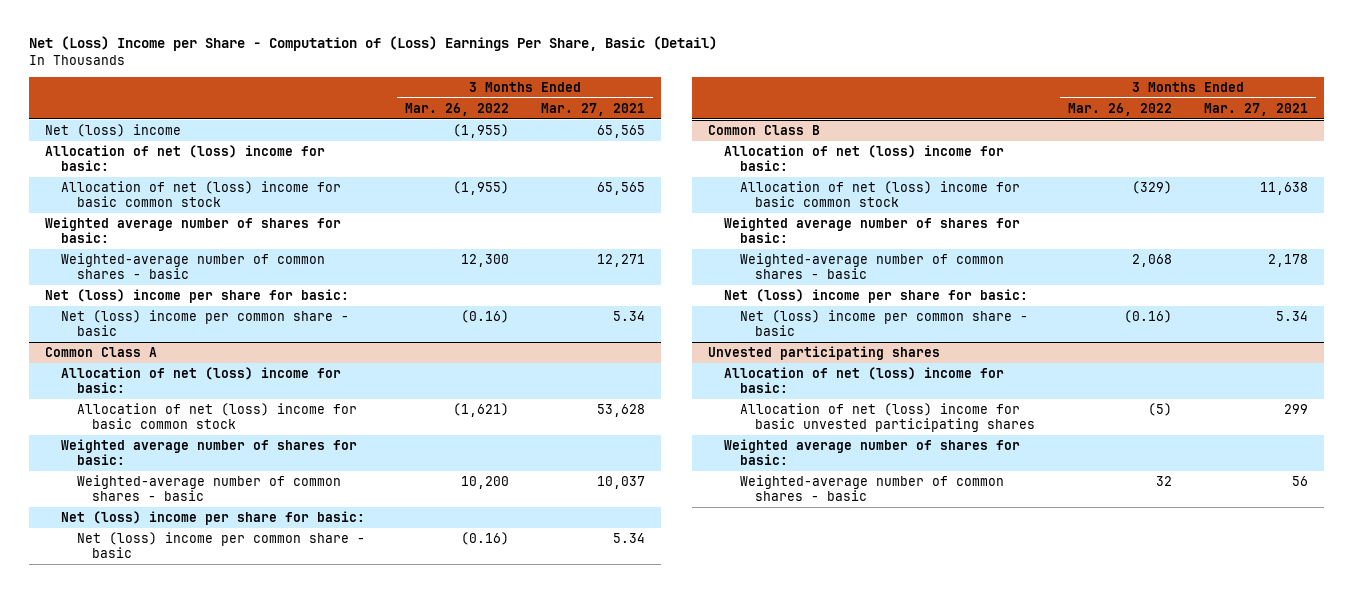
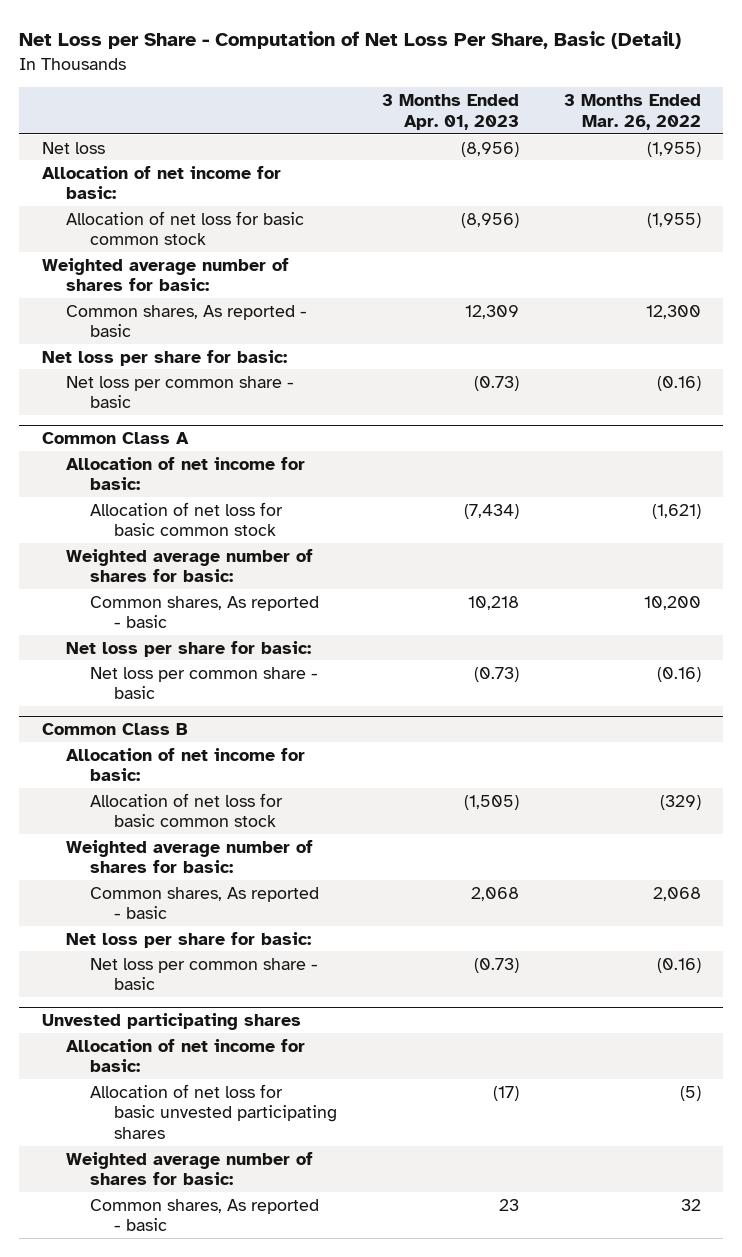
[29,36,718,52] Net (Loss) Income per Share - Computation of (Loss) Earnings Per Share, Basic (Detail) -> [19,31,682,50] Net Loss per Share - Computation of Net Loss Per Share, Basic (Detail)
[541,102,646,116] Mar. 27, 2021 -> none
none -> [382,94,520,130] 3 Months Ended Apr. 01, 2023
[45,123,182,137] Net (loss) income -> [41,141,105,154] Net loss
[45,144,326,171] Allocation of net (loss) income for basic: -> [41,165,281,200] Allocation of net income for basic:
[60,180,341,207] Allocation of net (loss) income for basic common stock -> [65,210,304,246] Allocation of net loss for basic common stock
[60,252,325,279] Weighted-average number of common shares - basic -> [65,304,307,338] Common shares, As reported - basic
[45,288,350,303] Net (loss) income per share for basic: -> [41,349,287,366] Net loss per share for basic:
[60,309,349,336] Net (loss) income per common share - basic -> [65,375,294,409] Net loss per common share - basic
[60,366,341,393] Allocation of net (loss) income for basic: -> [65,456,305,491] Allocation of net income for basic:
[76,402,357,429] Allocation of net (loss) income for basic common stock -> [90,501,284,537] Allocation of net loss for basic common stock
[76,474,341,501] Weighted-average number of common shares - basic -> [90,595,320,629] Common shares, As reported - basic
[60,510,365,525] Net (loss) income per share for basic: -> [65,640,311,657] Net loss per share for basic:
[76,531,365,558] Net (loss) income per common share - basic -> [90,666,319,700] Net loss per common share - basic
[723,144,1004,171] Allocation of net (loss) income for basic: -> [65,747,305,782] Allocation of net income for basic:
[739,180,1020,207] Allocation of net (loss) income for basic common stock -> [90,792,284,828] Allocation of net loss for basic common stock
[739,252,1004,279] Weighted-average number of common shares - basic -> [90,886,320,920] Common shares, As reported - basic
[723,288,1028,303] Net (loss) income per share for basic: -> [65,931,311,948] Net loss per share for basic:
[739,309,1028,336] Net (loss) income per common share - basic -> [90,957,319,991] Net loss per common share - basic
[723,366,1004,393] Allocation of net (loss) income for basic: -> [65,1038,305,1073] Allocation of net income for basic:
[739,402,1036,432] Allocation of net (loss) income for basic unvested participating shares -> [90,1083,338,1140] Allocation of net loss for basic unvested participating shares
[739,474,1004,501] Weighted-average number of common shares - basic -> [90,1198,320,1232] Common shares, As reported - basic

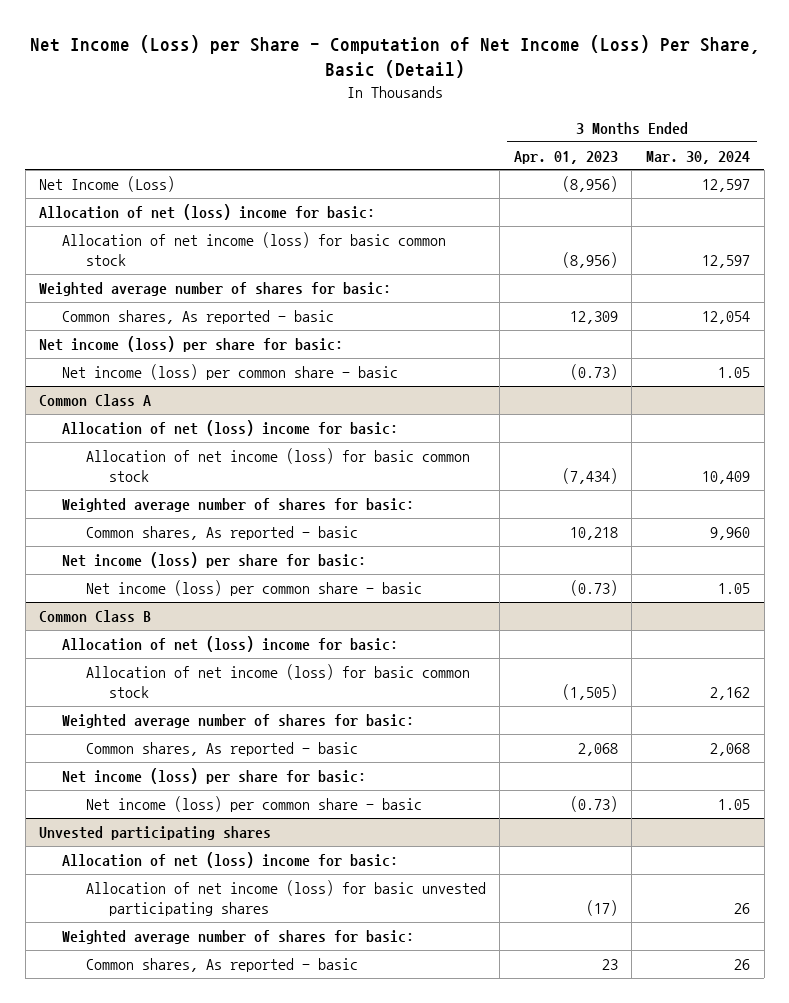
[19,31,682,50] Net Loss per Share - Computation of Net Loss Per Share, Basic (Detail) -> [29,35,760,79] Net Income (Loss) per Share - Computation of Net Income (Loss) Per Share, Basic (Detail)
[563,94,701,130] 3 Months Ended Mar. 26, 2022 -> none
none -> [645,150,750,164] Mar. 30, 2024
[41,141,105,154] Net loss -> [39,176,176,193] Net Income (Loss)
[41,165,281,200] Allocation of net income for basic: -> [39,204,376,221] Allocation of net (loss) income for basic:
[65,210,304,246] Allocation of net loss for basic common stock -> [62,232,447,267] Allocation of net income (loss) for basic common stock
[41,349,287,366] Net loss per share for basic: -> [39,336,344,353] Net income (loss) per share for basic:
[65,375,294,409] Net loss per common share - basic -> [62,364,399,381] Net income (loss) per common share - basic
[65,456,305,491] Allocation of net income for basic: -> [62,420,399,437] Allocation of net (loss) income for basic:
[90,501,284,537] Allocation of net loss for basic common stock -> [85,448,470,483] Allocation of net income (loss) for basic common stock
[65,640,311,657] Net loss per share for basic: -> [62,552,367,569] Net income (loss) per share for basic:
[90,666,319,700] Net loss per common share - basic -> [85,580,422,597] Net income (loss) per common share - basic
[65,747,305,782] Allocation of net income for basic: -> [62,636,399,653] Allocation of net (loss) income for basic:
[90,792,284,828] Allocation of net loss for basic common stock -> [85,664,470,699] Allocation of net income (loss) for basic common stock
[65,931,311,948] Net loss per share for basic: -> [62,768,367,785] Net income (loss) per share for basic:
[90,957,319,991] Net loss per common share - basic -> [85,796,422,813] Net income (loss) per common share - basic
[65,1038,305,1073] Allocation of net income for basic: -> [62,852,399,869] Allocation of net (loss) income for basic:
[90,1083,338,1140] Allocation of net loss for basic unvested participating shares -> [85,880,486,917] Allocation of net income (loss) for basic unvested participating shares

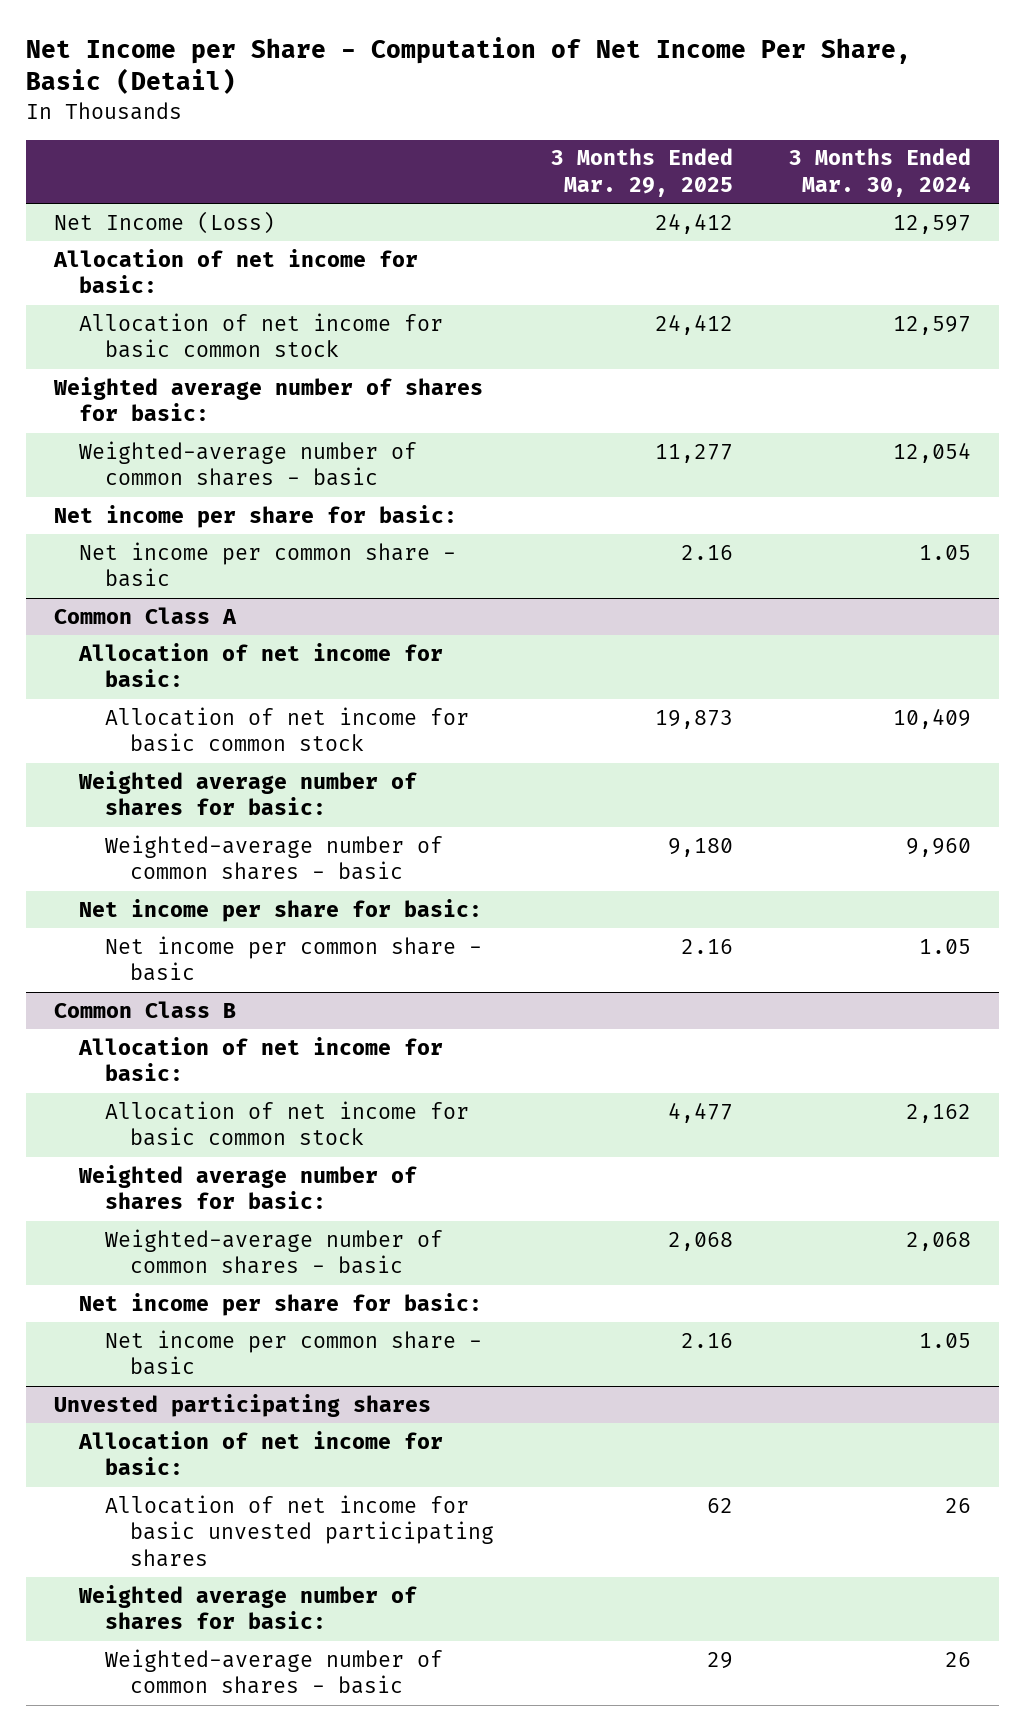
[29,35,760,79] Net Income (Loss) per Share - Computation of Net Income (Loss) Per Share, Basic (Detail) -> [25,37,911,95] Net Income per Share - Computation of Net Income Per Share, Basic (Detail)
[513,150,618,164] Apr. 01, 2023 -> none
none -> [550,148,733,197] 3 Months Ended Mar. 29, 2025
[39,204,376,221] Allocation of net (loss) income for basic: -> [52,248,418,294] Allocation of net income for basic:
[62,232,447,267] Allocation of net income (loss) for basic common stock -> [79,312,444,359] Allocation of net income for basic common stock
[62,310,335,325] Common shares, As reported - basic -> [79,440,418,487] Weighted-average number of common shares - basic
[39,336,344,353] Net income (loss) per share for basic: -> [53,504,457,528] Net income per share for basic:
[62,364,399,381] Net income (loss) per common share - basic -> [79,541,457,588] Net income per common share - basic
[62,420,399,437] Allocation of net (loss) income for basic: -> [78,642,444,688] Allocation of net income for basic:
[85,448,470,483] Allocation of net income (loss) for basic common stock -> [104,706,469,753] Allocation of net income for basic common stock
[85,526,358,541] Common shares, As reported - basic -> [104,834,443,881] Weighted-average number of common shares - basic
[62,552,367,569] Net income (loss) per share for basic: -> [79,898,483,922] Net income per share for basic:
[85,580,422,597] Net income (loss) per common share - basic -> [104,935,482,982] Net income per common share - basic
[62,636,399,653] Allocation of net (loss) income for basic: -> [78,1036,444,1082] Allocation of net income for basic:
[85,664,470,699] Allocation of net income (loss) for basic common stock -> [104,1100,469,1147] Allocation of net income for basic common stock
[85,742,358,757] Common shares, As reported - basic -> [104,1228,443,1275] Weighted-average number of common shares - basic
[62,768,367,785] Net income (loss) per share for basic: -> [79,1292,483,1316] Net income per share for basic:
[85,796,422,813] Net income (loss) per common share - basic -> [104,1329,482,1376] Net income per common share - basic
[62,852,399,869] Allocation of net (loss) income for basic: -> [78,1430,444,1476] Allocation of net income for basic:
[85,880,486,917] Allocation of net income (loss) for basic unvested participating shares -> [104,1494,495,1568] Allocation of net income for basic unvested participating shares
[85,958,358,973] Common shares, As reported - basic -> [104,1648,443,1695] Weighted-average number of common shares - basic

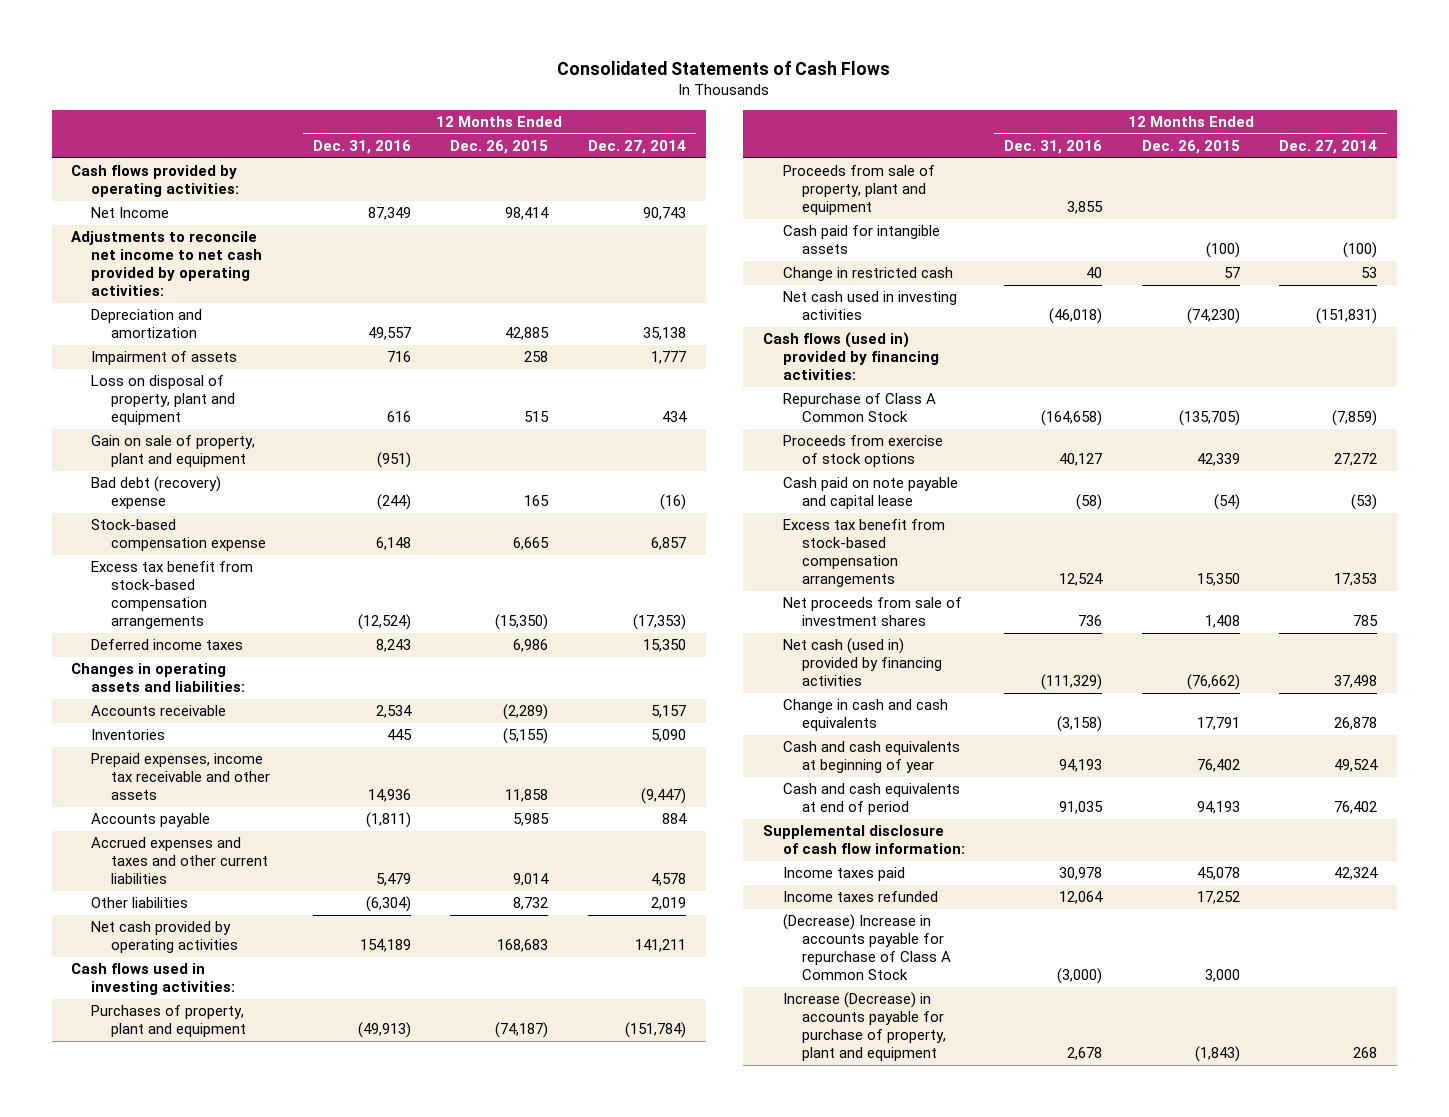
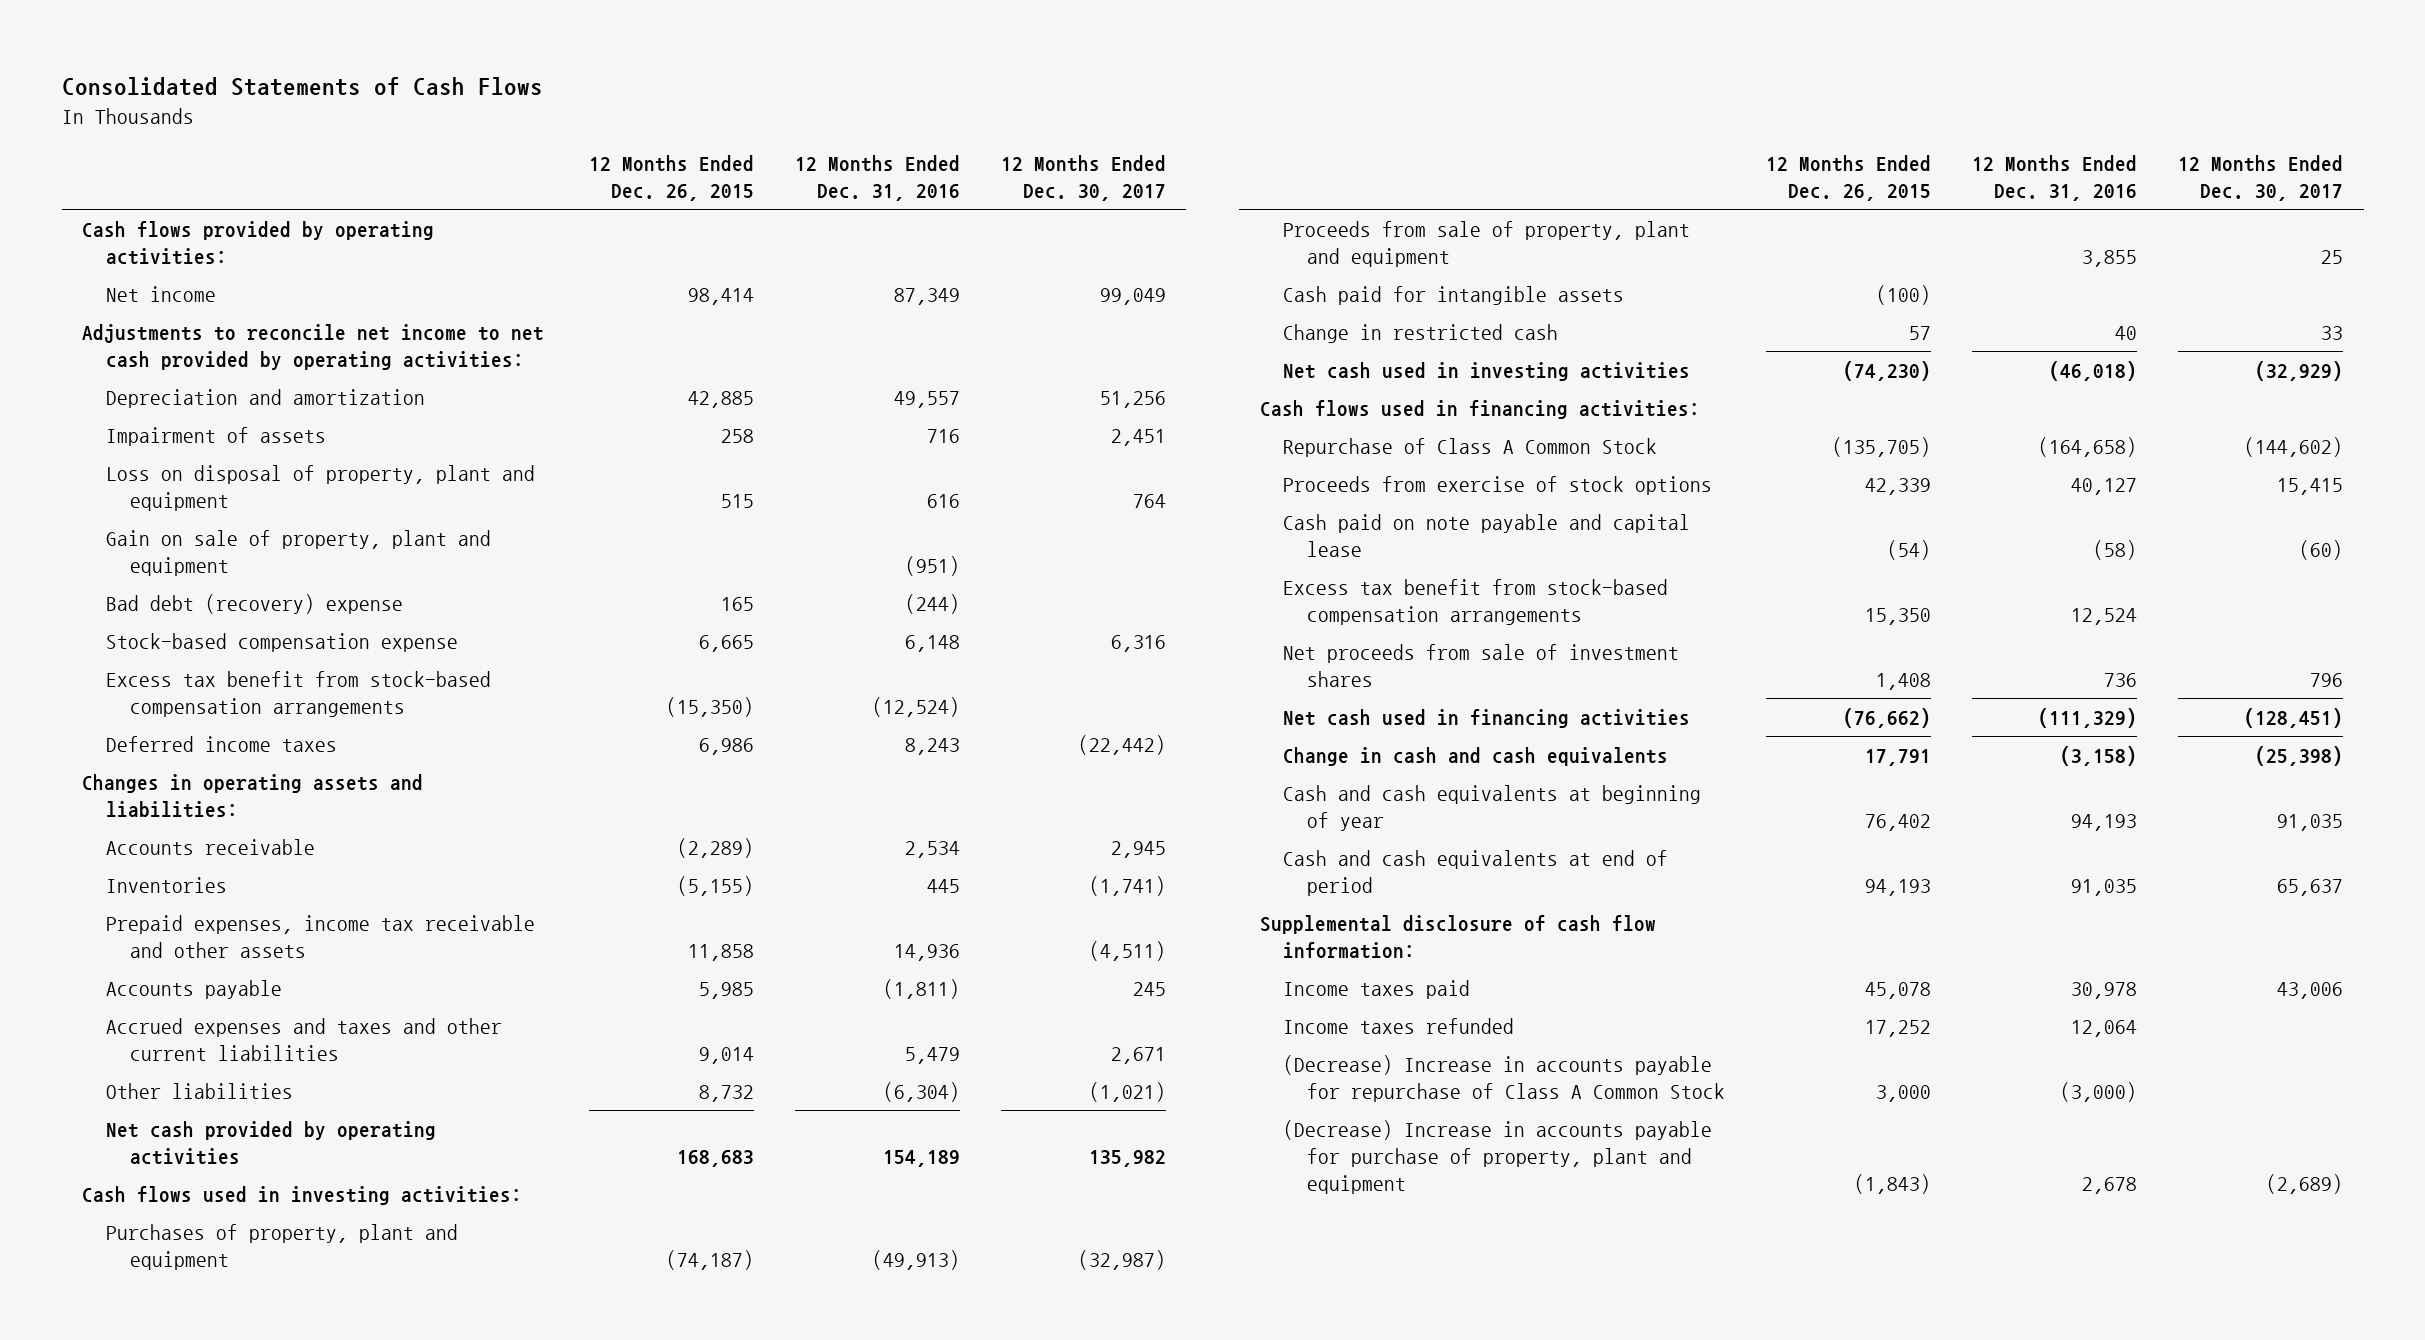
[587,140,686,155] Dec. 27, 2014 -> none
none -> [1000,154,1166,201] 12 Months Ended Dec. 30, 2017
[91,207,170,219] Net Income -> [105,285,216,302] Net income
[762,332,939,381] Cash flows (used in) provided by financing activities: -> [1259,399,1700,419] Cash flows used in financing activities:
[782,638,943,687] Net cash (used in) provided by financing activities -> [1283,708,1691,728] Net cash used in financing activities
[782,992,947,1062] Increase (Decrease) in accounts payable for purchase of property, plant and equipment -> [1283,1119,1713,1194] (Decrease) Increase in accounts payable for purchase of property, plant and equipment

